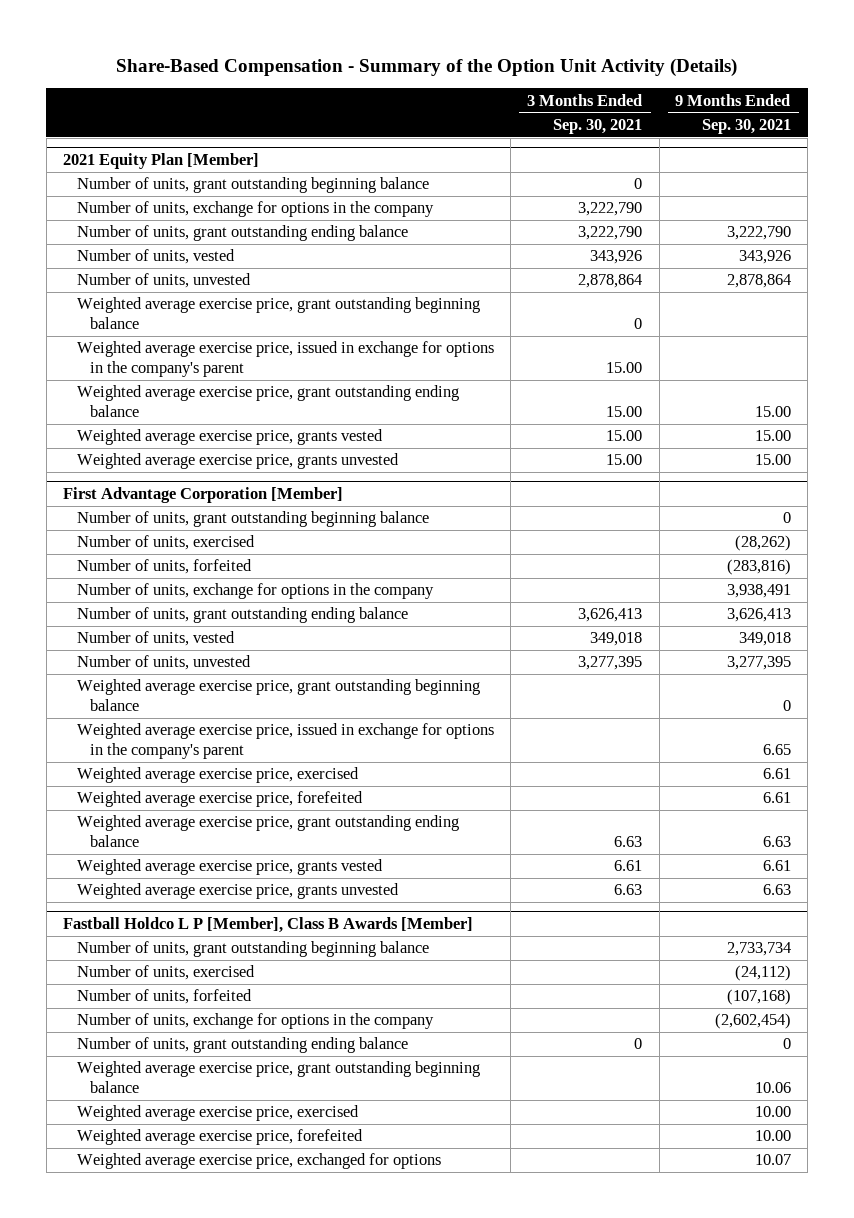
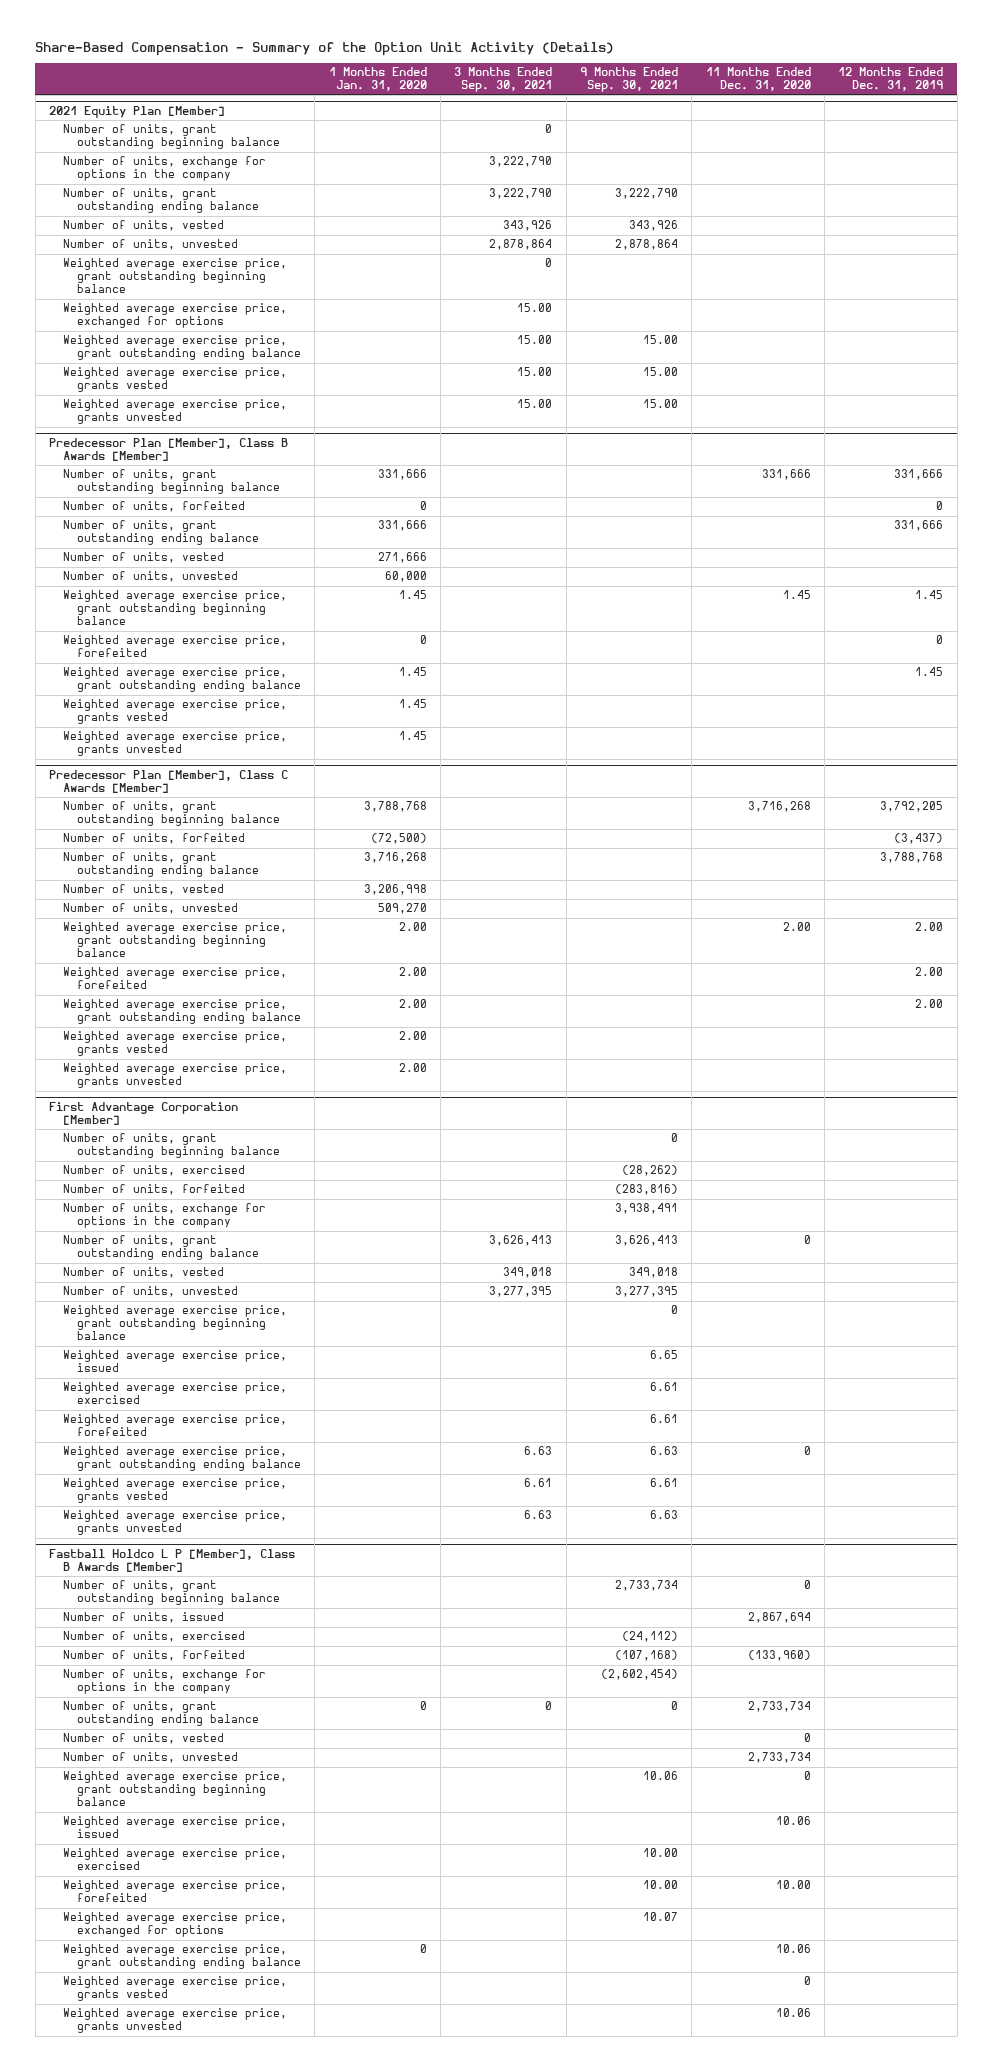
none -> [328,67,427,92] 1 Months Ended Jan. 31, 2020
none -> [705,67,811,92] 11 Months Ended Dec. 31, 2020
none -> [838,67,944,92] 12 Months Ended Dec. 31, 2019
[76,341,494,378] Weighted average exercise price, issued in exchange for options in the company's parent -> none
none -> [63,303,288,329] Weighted average exercise price, exchanged for options
none -> [49,437,289,461] Predecessor Plan [Member], Class B Awards [Member]
none -> [63,469,281,495] Number of units, grant outstanding beginning balance
none -> [63,501,246,513] Number of units, forfeited
none -> [63,520,260,546] Number of units, grant outstanding ending balance
none -> [63,552,225,564] Number of units, vested
none -> [63,571,239,583] Number of units, unvested
none -> [63,590,288,626] Weighted average exercise price, grant outstanding beginning balance
none -> [63,635,288,658] Weighted average exercise price, forefeited
none -> [63,667,302,693] Weighted average exercise price, grant outstanding ending balance
none -> [63,699,288,725] Weighted average exercise price, grants vested
none -> [63,731,288,757] Weighted average exercise price, grants unvested
none -> [49,769,289,793] Predecessor Plan [Member], Class C Awards [Member]
none -> [63,801,281,827] Number of units, grant outstanding beginning balance
none -> [63,833,246,845] Number of units, forfeited
none -> [63,852,260,878] Number of units, grant outstanding ending balance
none -> [63,884,225,896] Number of units, vested
none -> [63,903,239,915] Number of units, unvested
none -> [63,922,288,958] Weighted average exercise price, grant outstanding beginning balance
none -> [63,967,288,990] Weighted average exercise price, forefeited
none -> [63,999,302,1025] Weighted average exercise price, grant outstanding ending balance
none -> [63,1031,288,1057] Weighted average exercise price, grants vested
none -> [63,1063,288,1089] Weighted average exercise price, grants unvested
[76,723,494,760] Weighted average exercise price, issued in exchange for options in the company's parent -> [63,1350,288,1373] Weighted average exercise price, issued
none -> [63,1612,225,1624] Number of units, issued
none -> [63,1733,225,1745] Number of units, vested
none -> [63,1752,239,1764] Number of units, unvested
none -> [63,1816,288,1839] Weighted average exercise price, issued
none -> [63,1944,302,1970] Weighted average exercise price, grant outstanding ending balance
none -> [63,1976,288,2002] Weighted average exercise price, grants vested
none -> [63,2008,288,2034] Weighted average exercise price, grants unvested

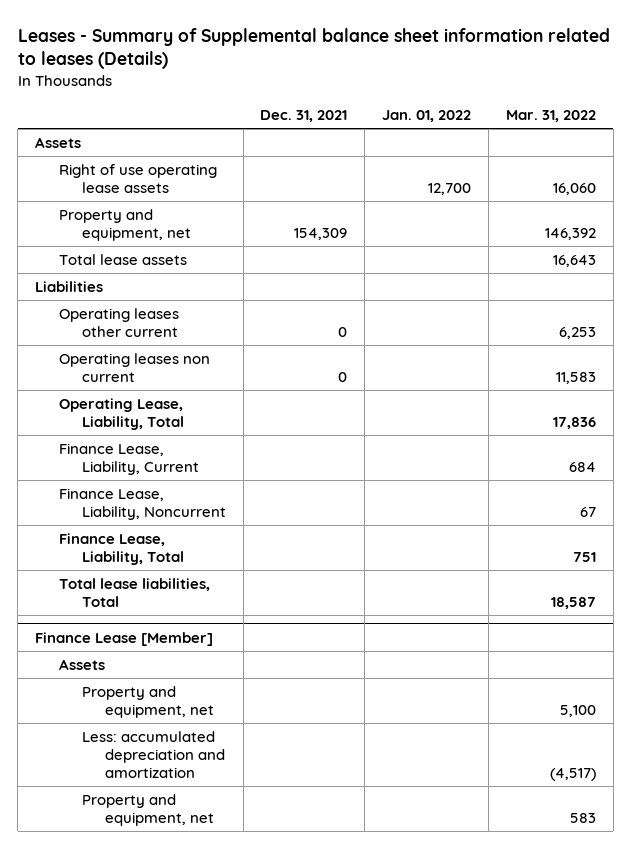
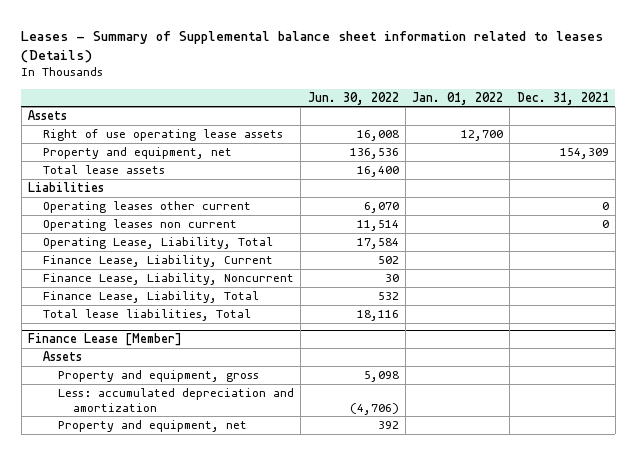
[505,109,596,122] Mar. 31, 2022 -> none
none -> [307,91,399,105] Jun. 30, 2022
[81,685,215,718] Property and equipment, net -> [58,370,260,383] Property and equipment, gross

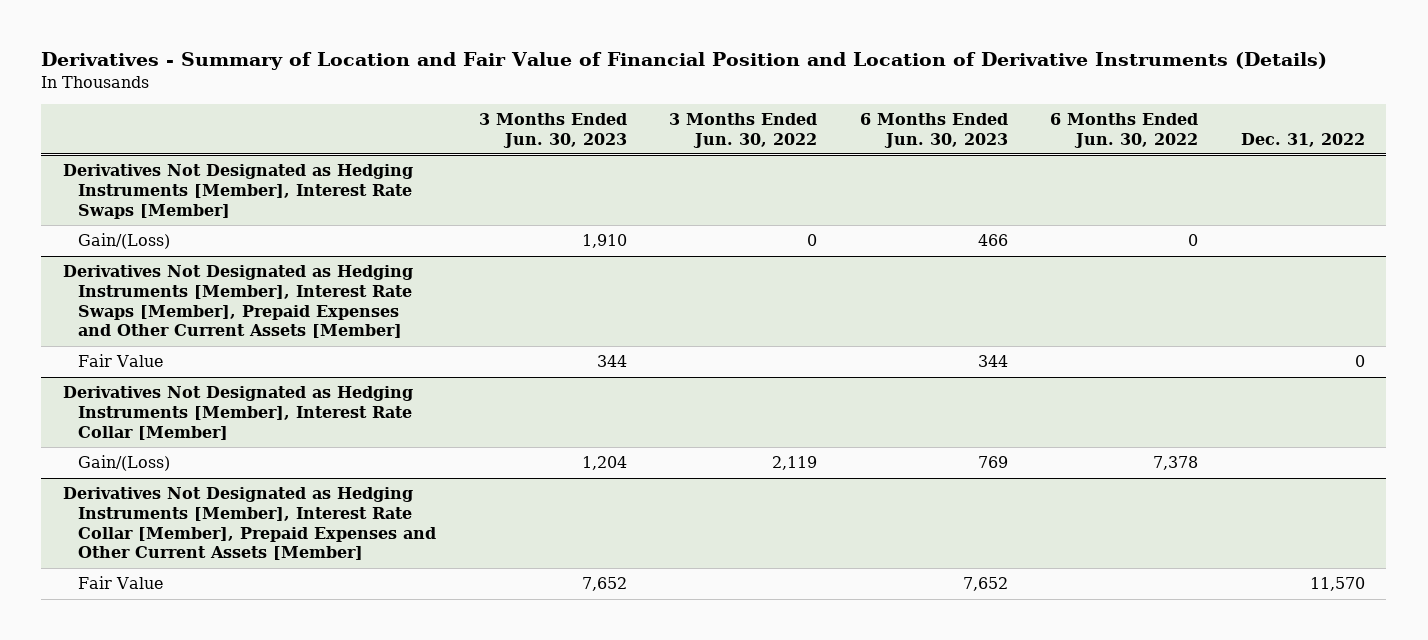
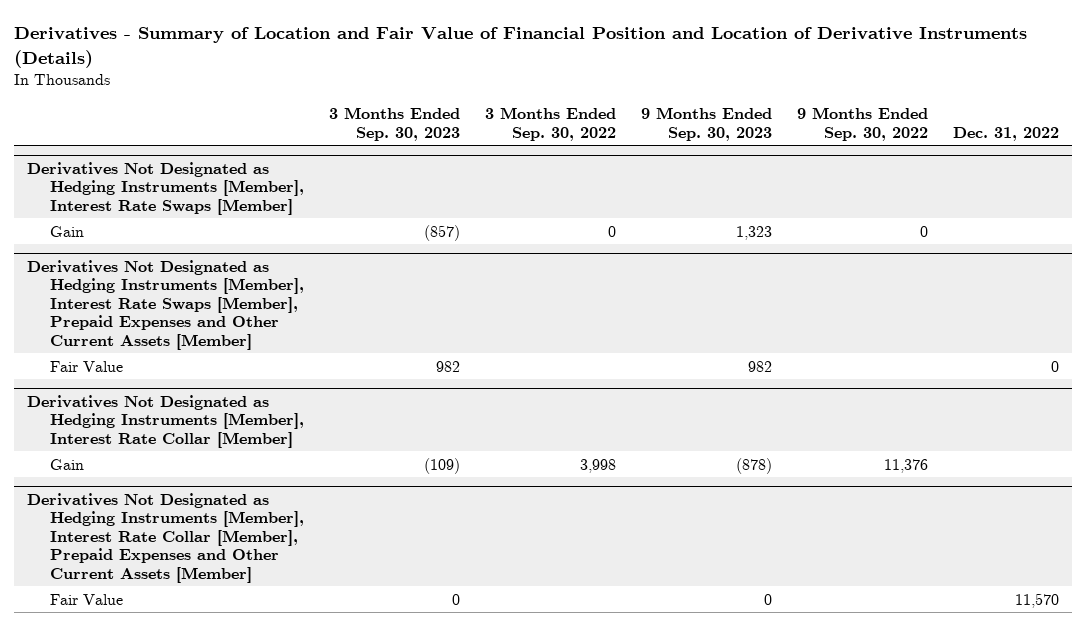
[478,112,627,148] 3 Months Ended Jun. 30, 2023 -> none
[669,112,818,148] 3 Months Ended Jun. 30, 2022 -> none
[859,112,1008,148] 6 Months Ended Jun. 30, 2023 -> none
[1050,112,1199,148] 6 Months Ended Jun. 30, 2022 -> none
none -> [328,107,460,141] 3 Months Ended Sep. 30, 2023
none -> [484,107,616,141] 3 Months Ended Sep. 30, 2022
none -> [641,107,773,141] 9 Months Ended Sep. 30, 2023
none -> [797,107,929,141] 9 Months Ended Sep. 30, 2022
[77,233,170,250] Gain/(Loss) -> [49,225,84,237] Gain
[77,455,170,472] Gain/(Loss) -> [49,458,84,470] Gain

